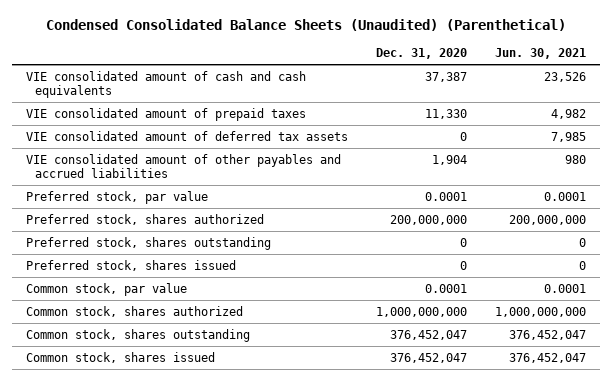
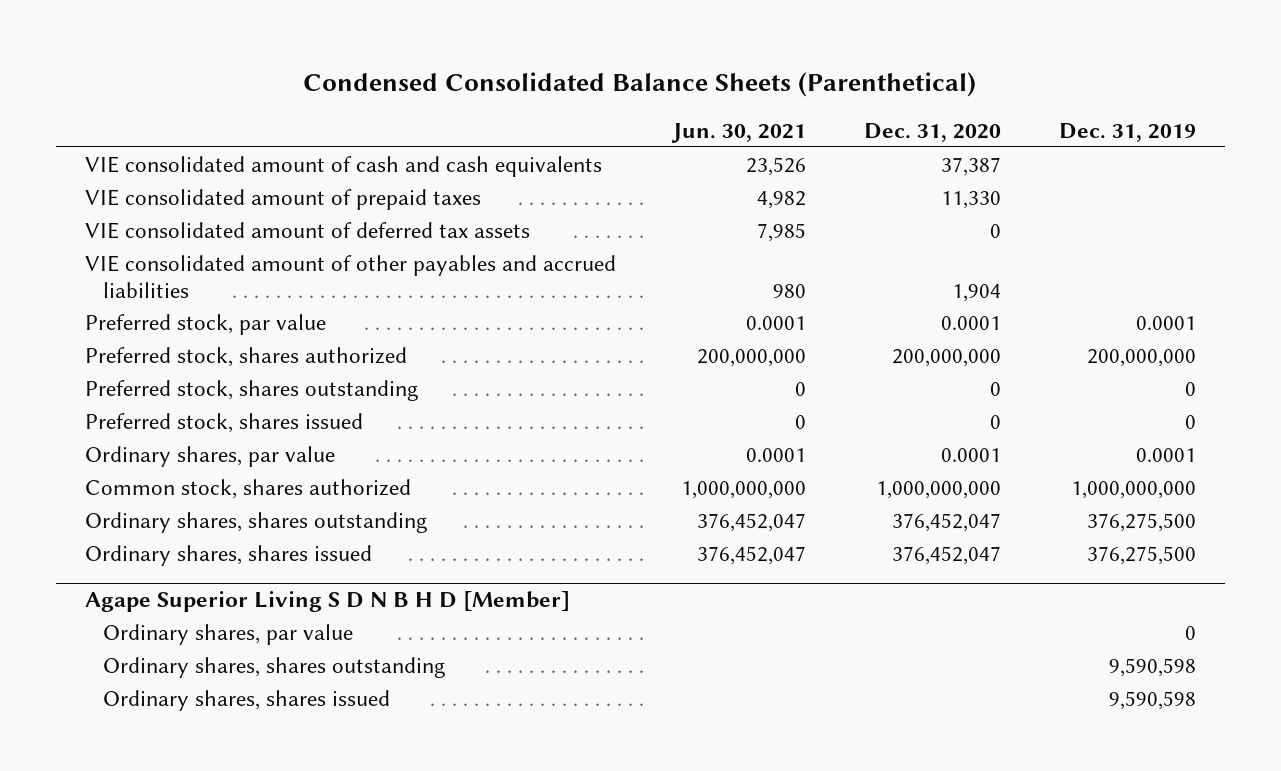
[45,18,566,31] Condensed Consolidated Balance Sheets (Unaudited) (Parenthetical) -> [303,72,977,98] Condensed Consolidated Balance Sheets (Parenthetical)
none -> [1059,123,1197,143] Dec. 31, 2019
[25,282,187,296] Common stock, par value -> [84,445,335,467] Ordinary shares, par value
[25,328,250,342] Common stock, shares outstanding -> [84,511,427,533] Ordinary shares, shares outstanding
[25,351,215,363] Common stock, shares issued -> [84,544,372,566] Ordinary shares, shares issued
none -> [84,591,570,613] Agape Superior Living S D N B H D [Member]
none -> [103,623,354,645] Ordinary shares, par value
none -> [103,656,446,678] Ordinary shares, shares outstanding
none -> [103,689,391,711] Ordinary shares, shares issued

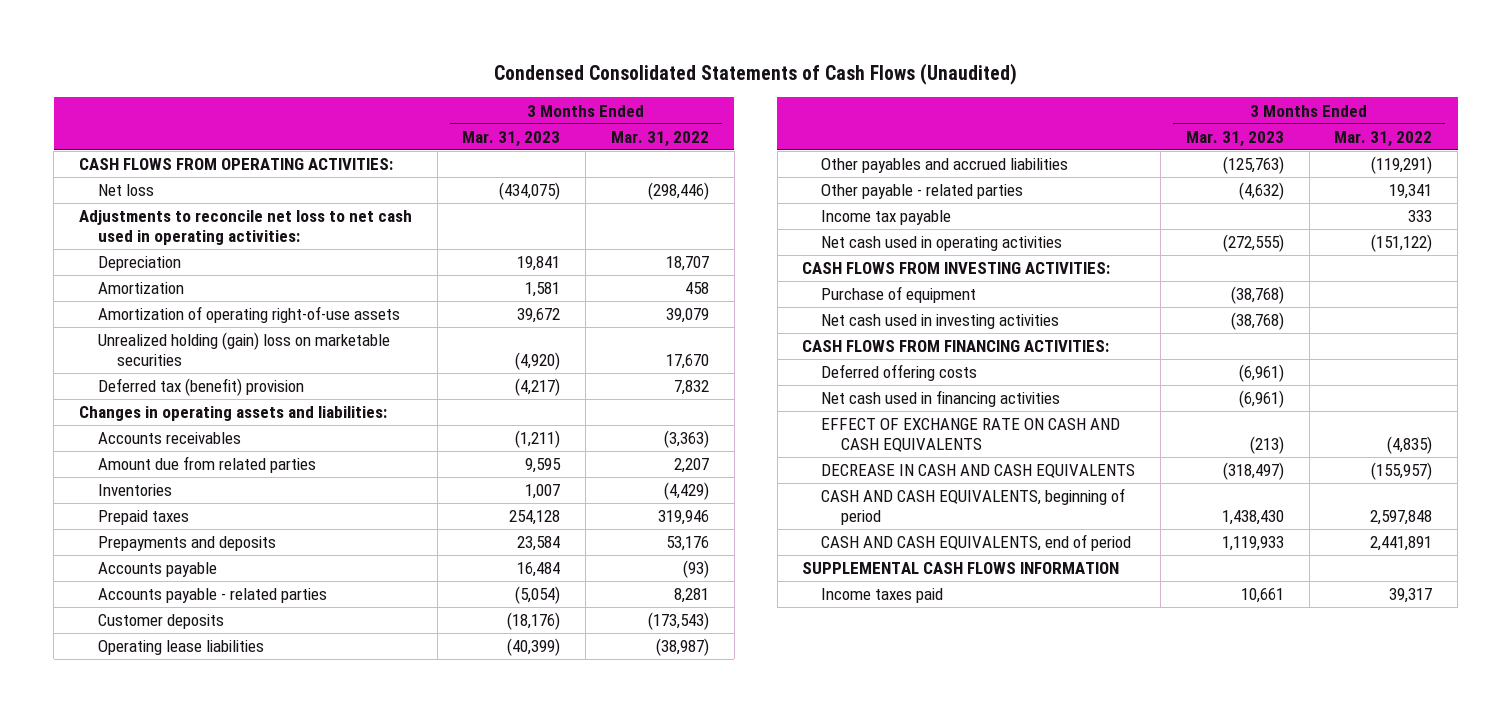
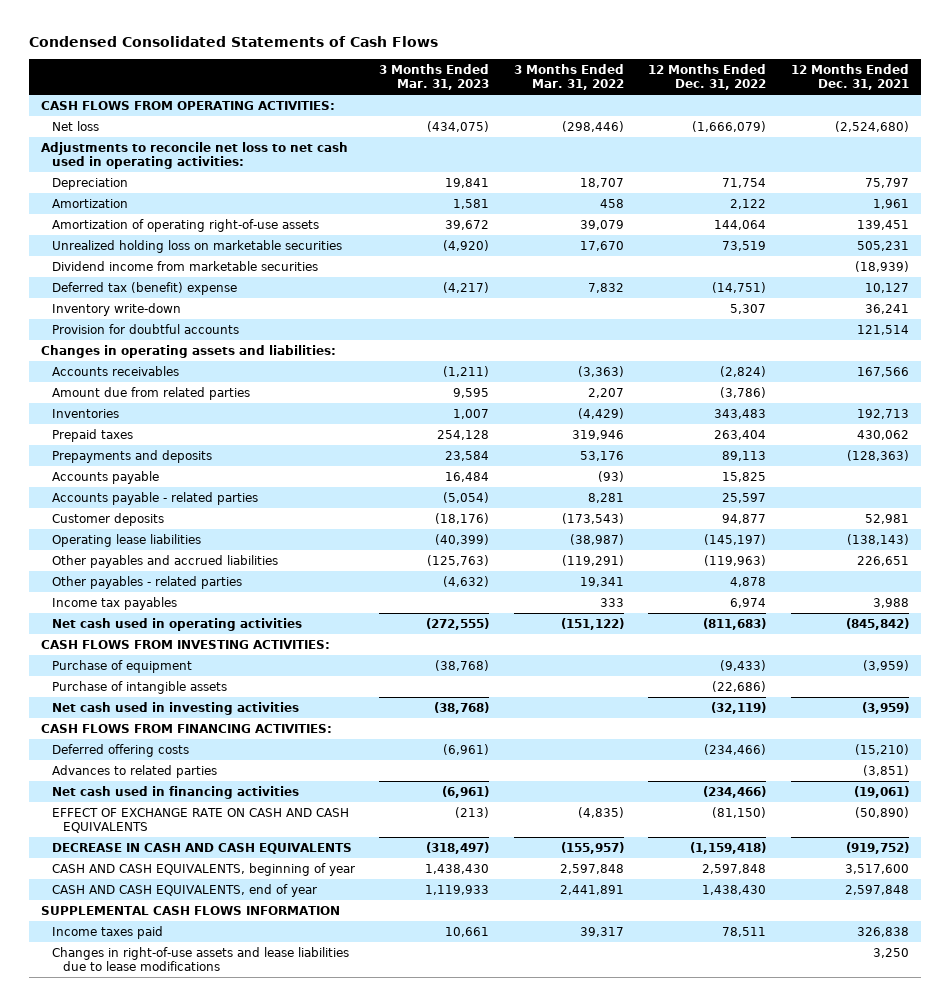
[493,63,1017,86] Condensed Consolidated Statements of Cash Flows (Unaudited) -> [28,36,438,48] Condensed Consolidated Statements of Cash Flows
none -> [648,64,767,91] 12 Months Ended Dec. 31, 2022
none -> [790,64,909,91] 12 Months Ended Dec. 31, 2021
[98,332,391,366] Unrealized holding (gain) loss on marketable securities -> [51,239,342,253] Unrealized holding loss on marketable securities
none -> [51,260,318,271] Dividend income from marketable securities
[98,378,305,397] Deferred tax (benefit) provision -> [51,281,237,295] Deferred tax (benefit) expense
none -> [51,302,181,316] Inventory write-down
none -> [51,323,239,334] Provision for doubtful accounts
[821,184,1024,200] Other payable - related parties -> [51,575,242,589] Other payables - related parties
[821,210,952,226] Income tax payable -> [51,596,177,610] Income tax payables
none -> [51,680,227,694] Purchase of intangible assets
none -> [51,764,217,778] Advances to related parties
[821,488,1126,525] CASH AND CASH EQUIVALENTS, beginning of period -> [51,862,355,876] CASH AND CASH EQUIVALENTS, beginning of year
[821,534,1132,552] CASH AND CASH EQUIVALENTS, end of period -> [51,883,317,897] CASH AND CASH EQUIVALENTS, end of year
none -> [51,946,349,971] Changes in right-of-use assets and lease liabilities due to lease modifications

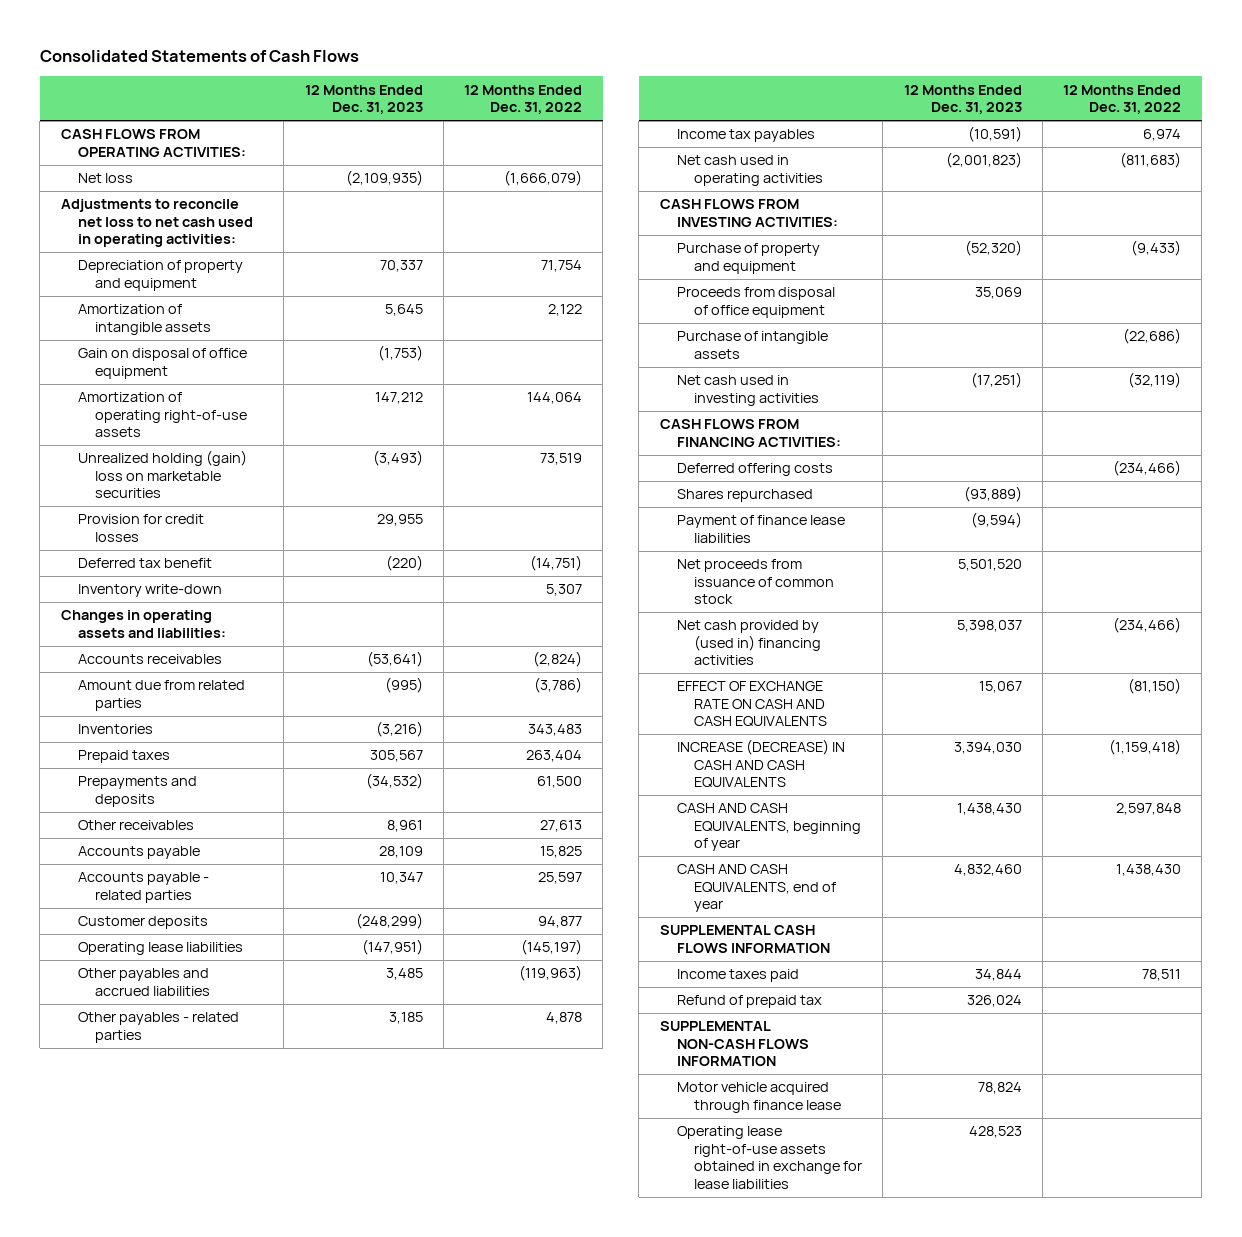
[28,36,438,48] Condensed Consolidated Statements of Cash Flows -> [39,50,359,63] Consolidated Statements of Cash Flows
[379,64,490,91] 3 Months Ended Mar. 31, 2023 -> none
[513,64,624,91] 3 Months Ended Mar. 31, 2022 -> none
[790,64,909,91] 12 Months Ended Dec. 31, 2021 -> none
none -> [304,84,423,115] 12 Months Ended Dec. 31, 2023
[51,177,128,190] Depreciation -> [77,260,243,291] Depreciation of property and equipment
[51,198,128,208] Amortization -> [77,304,212,335] Amortization of intangible assets
none -> [77,348,247,379] Gain on disposal of office equipment
[51,260,318,271] Dividend income from marketable securities -> none
[51,239,342,253] Unrealized holding loss on marketable securities -> [77,450,247,499] Unrealized holding (gain) loss on marketable securities
none -> [77,514,204,542] Provision for credit losses
[51,281,237,295] Deferred tax (benefit) expense -> [77,558,212,569] Deferred tax benefit
[51,323,239,334] Provision for doubtful accounts -> none
[722,450,767,461] 89,113 -> [537,776,583,789] 61,500
none -> [77,820,194,831] Other receivables
[51,659,192,673] Purchase of equipment -> [676,243,820,274] Purchase of property and equipment
none -> [676,287,835,318] Proceeds from disposal of office equipment
[51,764,217,778] Advances to related parties -> none
none -> [676,489,813,503] Shares repurchased
none -> [676,515,845,543] Payment of finance lease liabilities
none -> [676,559,835,605] Net proceeds from issuance of common stock
[51,785,299,799] Net cash used in financing activities -> [676,620,822,666] Net cash provided by (used in) financing activities
[51,842,352,854] DECREASE IN CASH AND CASH EQUIVALENTS -> [676,739,845,788] INCREASE (DECREASE) IN CASH AND CASH EQUIVALENTS
[51,946,349,971] Changes in right-of-use assets and lease liabilities due to lease modifications -> none
none -> [676,995,822,1009] Refund of prepaid tax
none -> [659,1021,809,1067] SUPPLEMENTAL NON-CASH FLOWS INFORMATION
none -> [676,1082,842,1113] Motor vehicle acquired through finance lease
none -> [676,1126,863,1189] Operating lease right-of-use assets obtained in exchange for lease liabilities

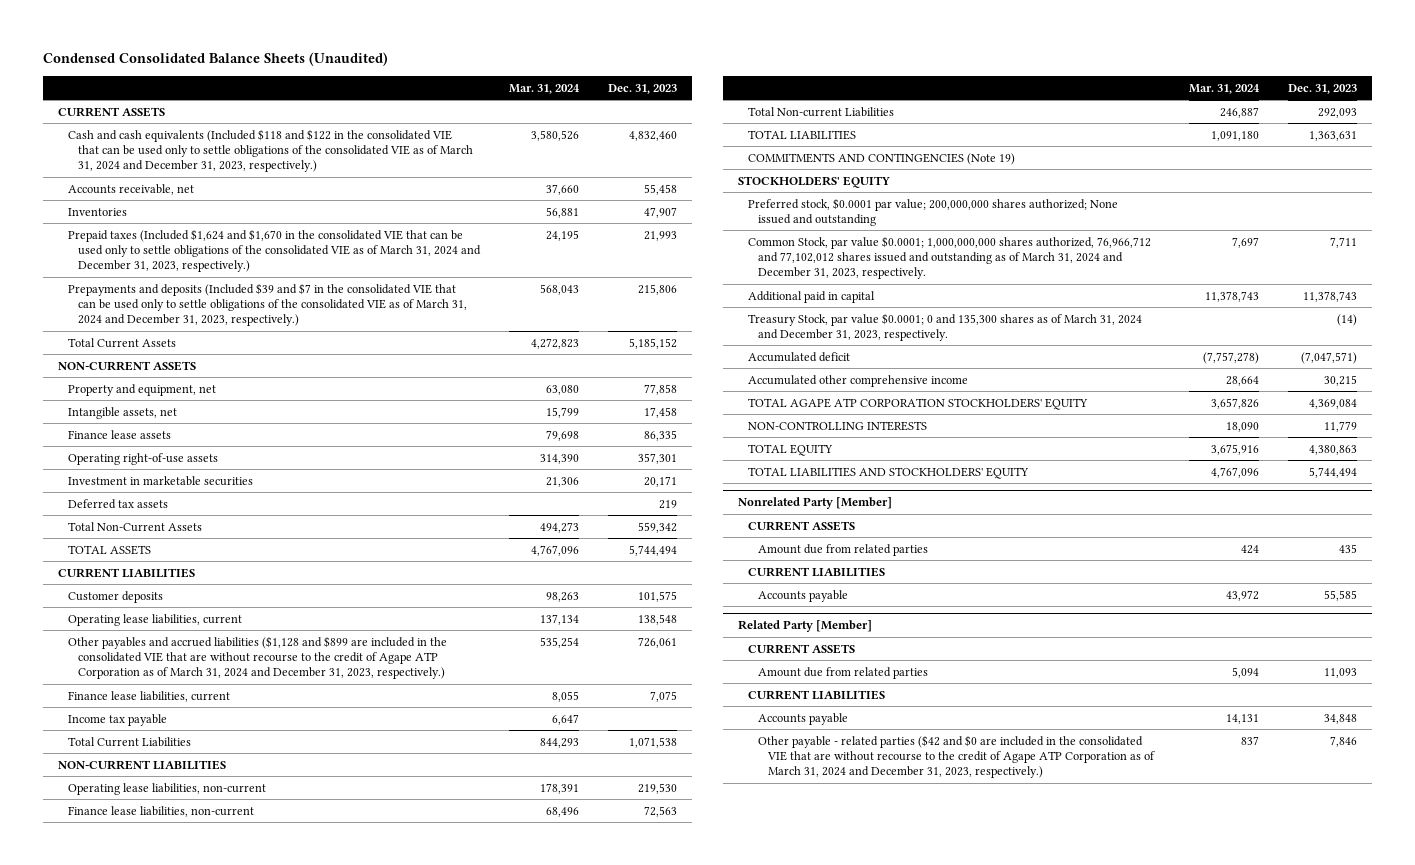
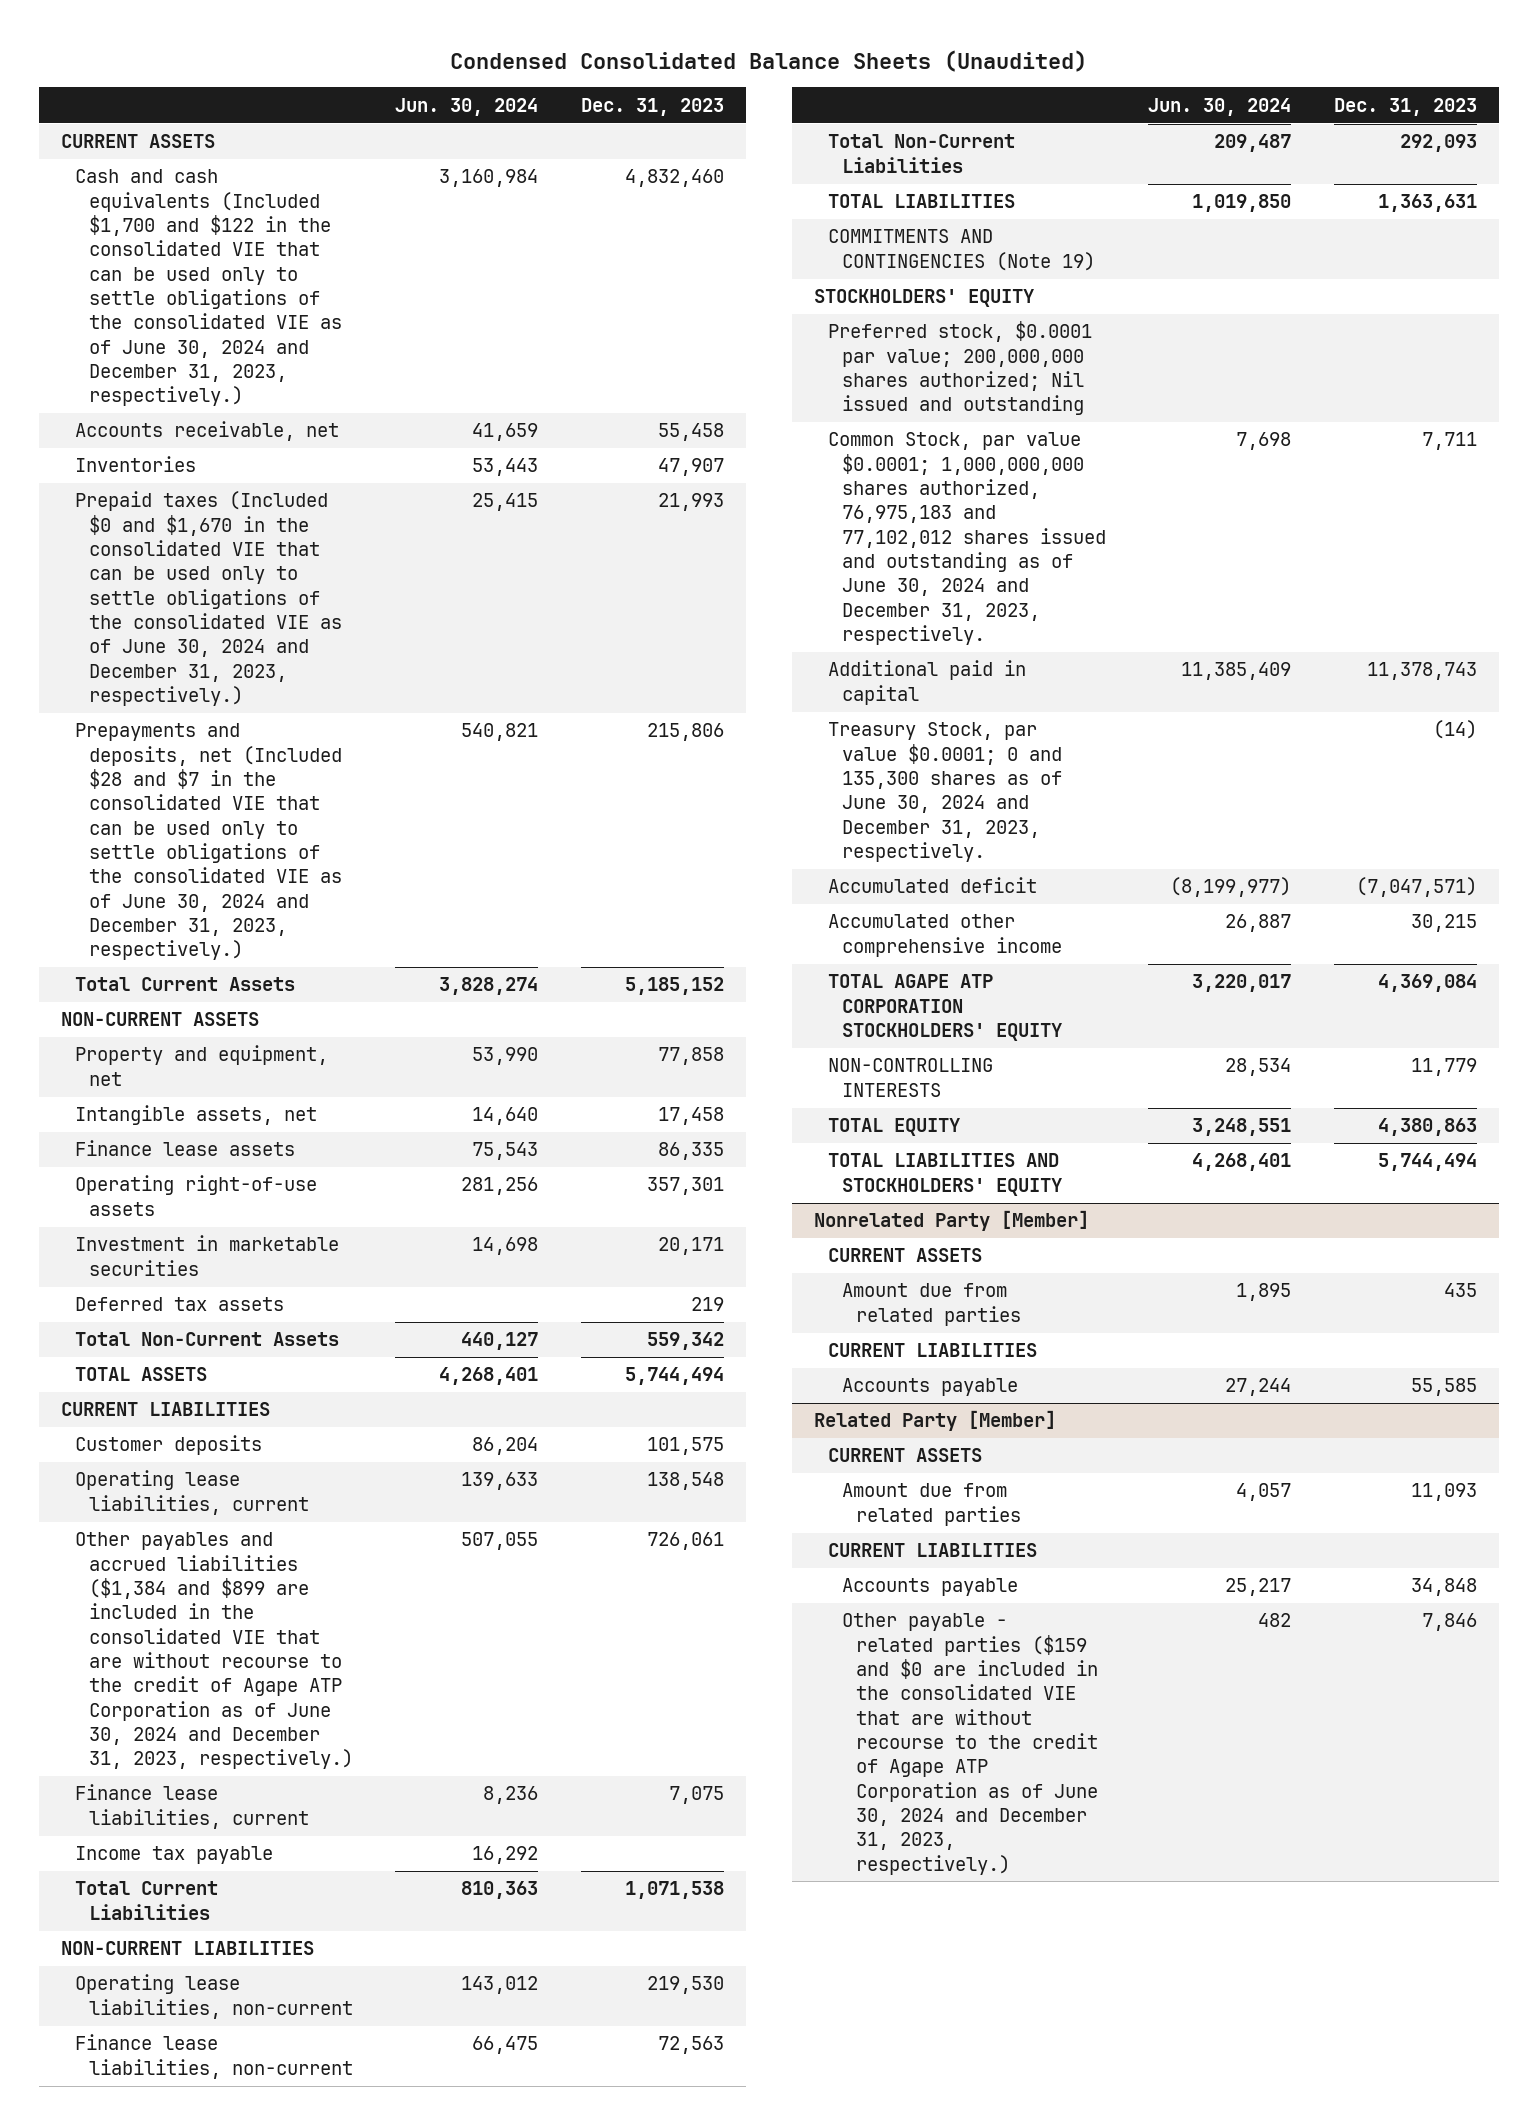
[508,83,580,94] Mar. 31, 2024 -> none
none -> [395,97,539,116] Jun. 30, 2024
[67,128,473,172] Cash and cash equivalents (Included $118 and $122 in the consolidated VIE that can be used only to settle obligations of the consolidated VIE as of March 31, 2024 and December 31, 2023, respectively.) -> [74,169,342,407] Cash and cash equivalents (Included $1,700 and $122 in the consolidated VIE that can be used only to settle obligations of the consolidated VIE as of June 30, 2024 and December 31, 2023, respectively.)
[67,228,481,272] Prepaid taxes (Included $1,624 and $1,670 in the consolidated VIE that can be used only to settle obligations of the consolidated VIE as of March 31, 2024 and December 31, 2023, respectively.) -> [74,491,342,706] Prepaid taxes (Included $0 and $1,670 in the consolidated VIE that can be used only to settle obligations of the consolidated VIE as of June 30, 2024 and December 31, 2023, respectively.)
[67,282,467,326] Prepayments and deposits (Included $39 and $7 in the consolidated VIE that can be used only to settle obligations of the consolidated VIE as of March 31, 2024 and December 31, 2023, respectively.) -> [74,723,342,961] Prepayments and deposits, net (Included $28 and $7 in the consolidated VIE that can be used only to settle obligations of the consolidated VIE as of June 30, 2024 and December 31, 2023, respectively.)
[67,635,447,679] Other payables and accrued liabilities ($1,128 and $899 are included in the consolidated VIE that are without recourse to the credit of Agape ATP Corporation as of March 31, 2024 and December 31, 2023, respectively.) -> [74,1532,353,1770] Other payables and accrued liabilities ($1,384 and $899 are included in the consolidated VIE that are without recourse to the credit of Agape ATP Corporation as of June 30, 2024 and December 31, 2023, respectively.)
[747,106,894,117] Total Non-current Liabilities -> [827,134,1015,173] Total Non-Current Liabilities
[747,197,1118,226] Preferred stock, $0.0001 par value; 200,000,000 shares authorized; None issued and outstanding -> [827,321,1092,416] Preferred stock, $0.0001 par value; 200,000,000 shares authorized; Nil issued and outstanding
[747,235,1151,279] Common Stock, par value $0.0001; 1,000,000,000 shares authorized, 76,966,712 and 77,102,012 shares issued and outstanding as of March 31, 2024 and December 31, 2023, respectively. -> [827,432,1106,645] Common Stock, par value $0.0001; 1,000,000,000 shares authorized, 76,975,183 and 77,102,012 shares issued and outstanding as of June 30, 2024 and December 31, 2023, respectively.
[747,312,1142,341] Treasury Stock, par value $0.0001; 0 and 135,300 shares as of March 31, 2024 and December 31, 2023, respectively. -> [827,722,1062,863] Treasury Stock, par value $0.0001; 0 and 135,300 shares as of June 30, 2024 and December 31, 2023, respectively.
[757,734,1155,778] Other payable - related parties ($42 and $0 are included in the consolidated VIE that are without recourse to the credit of Agape ATP Corporation as of March 31, 2024 and December 31, 2023, respectively.) -> [841,1613,1098,1875] Other payable - related parties ($159 and $0 are included in the consolidated VIE that are without recourse to the credit of Agape ATP Corporation as of June 30, 2024 and December 31, 2023, respectively.)

